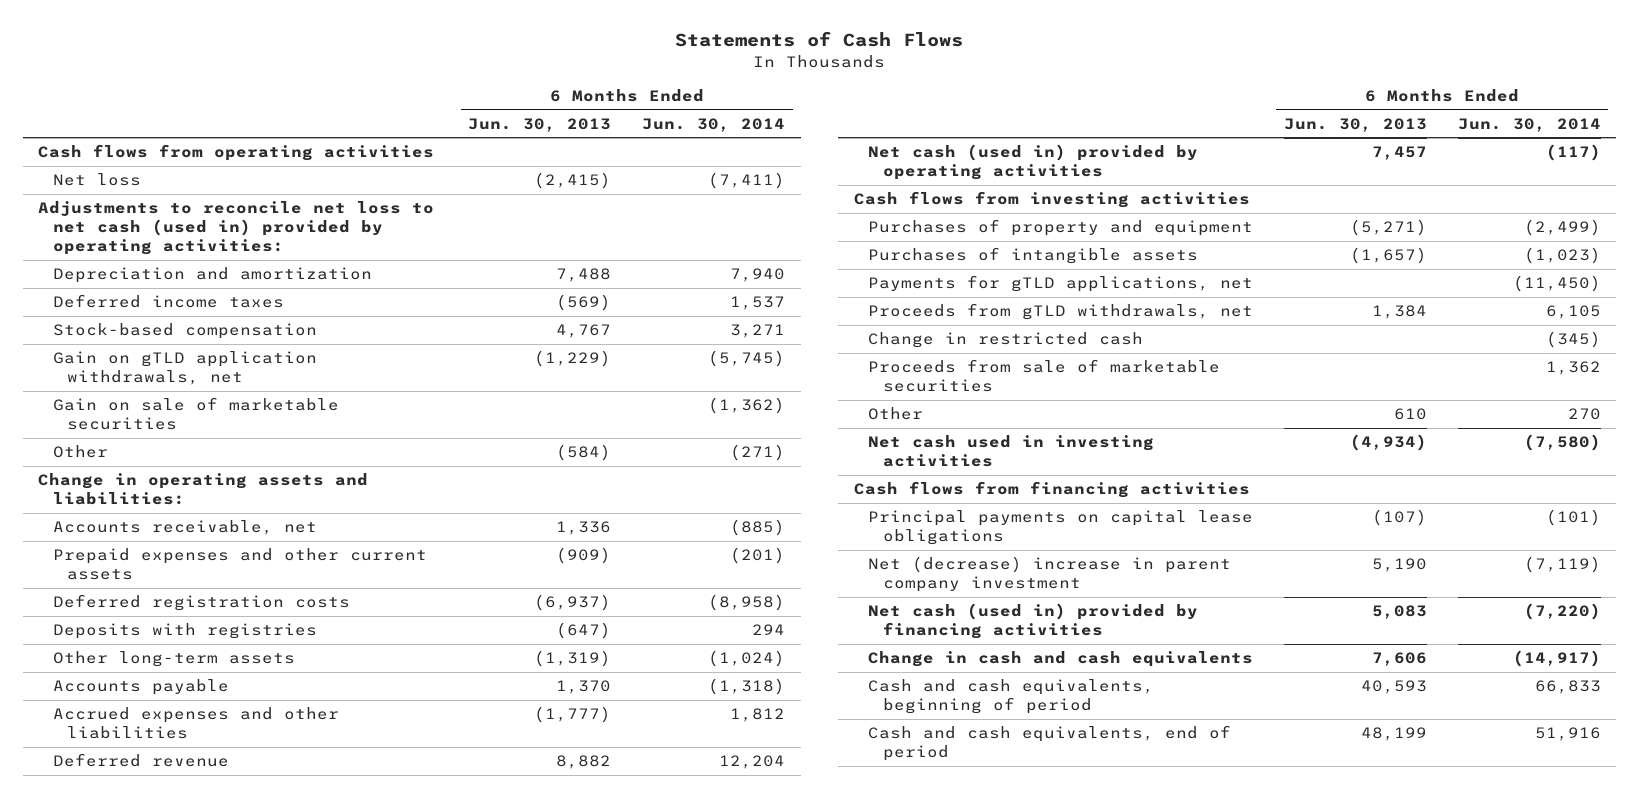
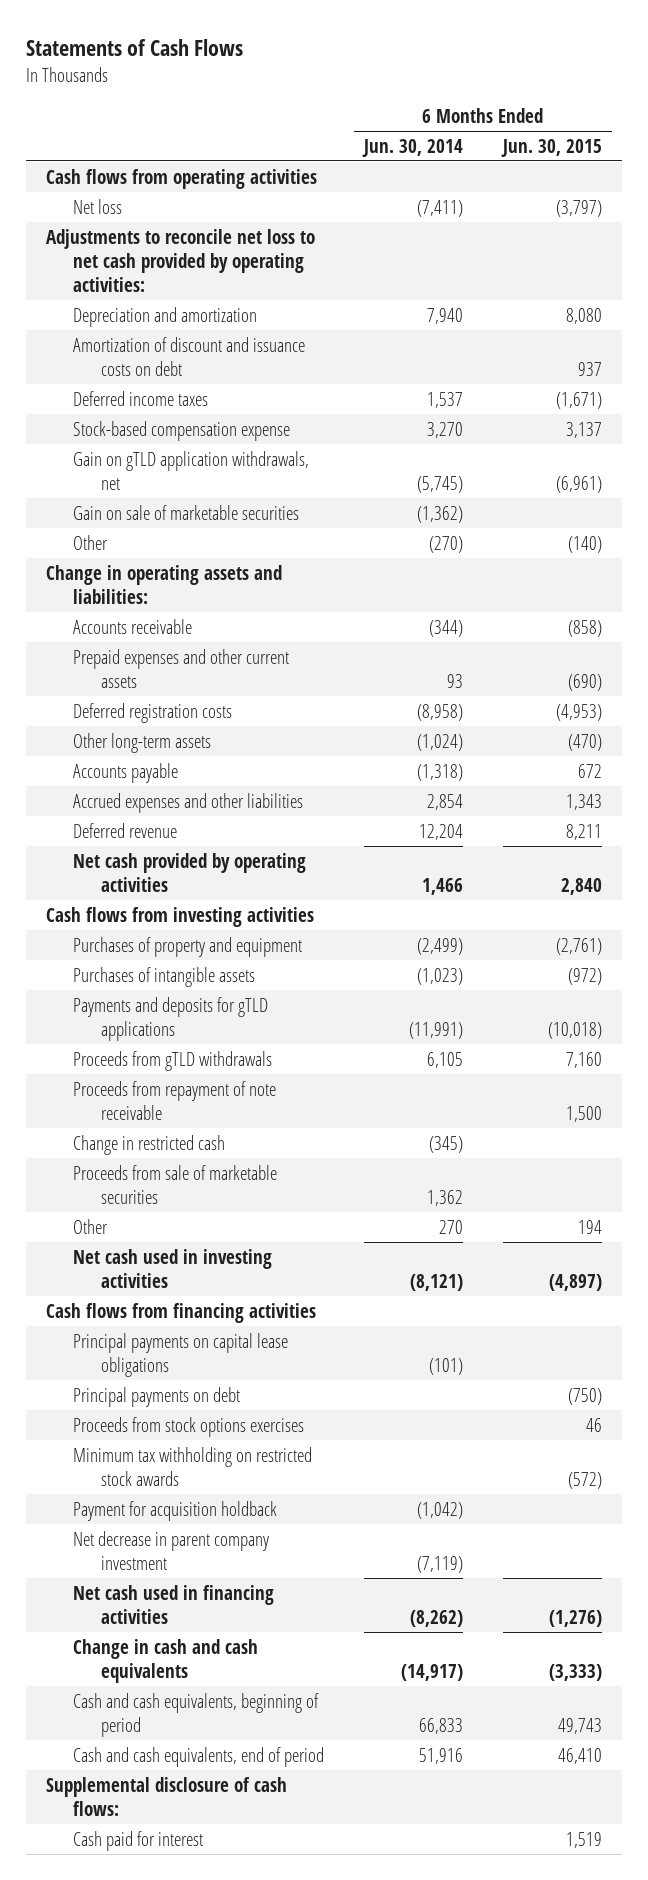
[468,117,612,132] Jun. 30, 2013 -> none
none -> [500,138,602,157] Jun. 30, 2015
[38,201,435,256] Adjustments to reconcile net loss to net cash (used in) provided by operating activities: -> [46,228,316,292] Adjustments to reconcile net loss to net cash provided by operating activities:
none -> [73,336,306,376] Amortization of discount and issuance costs on debt
[52,323,317,340] Stock-based compensation -> [73,420,291,441] Stock-based compensation expense
[730,324,786,339] 3,271 -> [427,421,464,438] 3,270
[730,444,786,462] (271) -> [429,535,464,553] (270)
[52,520,317,536] Accounts receivable, net -> [73,618,193,634] Accounts receivable
[730,519,786,537] (885) -> [429,619,464,637] (344)
[730,547,786,565] (201) -> [447,673,464,688] 93
[52,623,317,640] Deposits with registries -> none
[730,708,786,723] 1,812 -> [427,793,464,810] 2,854
[868,144,1199,181] Net cash (used in) provided by operating activities -> [73,852,307,892] Net cash provided by operating activities
[1545,144,1601,162] (117) -> [422,877,464,895] 1,466
[868,275,1254,293] Payments for gTLD applications, net -> [73,996,269,1041] Payments and deposits for gTLD applications
[1512,275,1601,293] (11,450) -> [409,1021,464,1039] (11,991)
[868,303,1254,321] Proceeds from gTLD withdrawals, net -> [73,1050,273,1071] Proceeds from gTLD withdrawals
none -> [73,1080,277,1120] Proceeds from repayment of note receivable
[1523,434,1601,452] (7,580) -> [410,1273,464,1291] (8,121)
none -> [73,1386,241,1407] Principal payments on debt
none -> [73,1416,305,1437] Proceeds from stock options exercises
none -> [73,1446,313,1486] Minimum tax withholding on restricted stock awards
none -> [73,1500,278,1521] Payment for acquisition holdback
[868,556,1232,593] Net (decrease) increase in parent company investment -> [73,1530,270,1570] Net decrease in parent company investment
[868,603,1199,640] Net cash (used in) provided by financing activities -> [73,1584,275,1624] Net cash used in financing activities
[1523,603,1601,621] (7,220) -> [410,1609,464,1627] (8,262)
none -> [46,1776,288,1816] Supplemental disclosure of cash flows:
none -> [73,1830,204,1851] Cash paid for interest

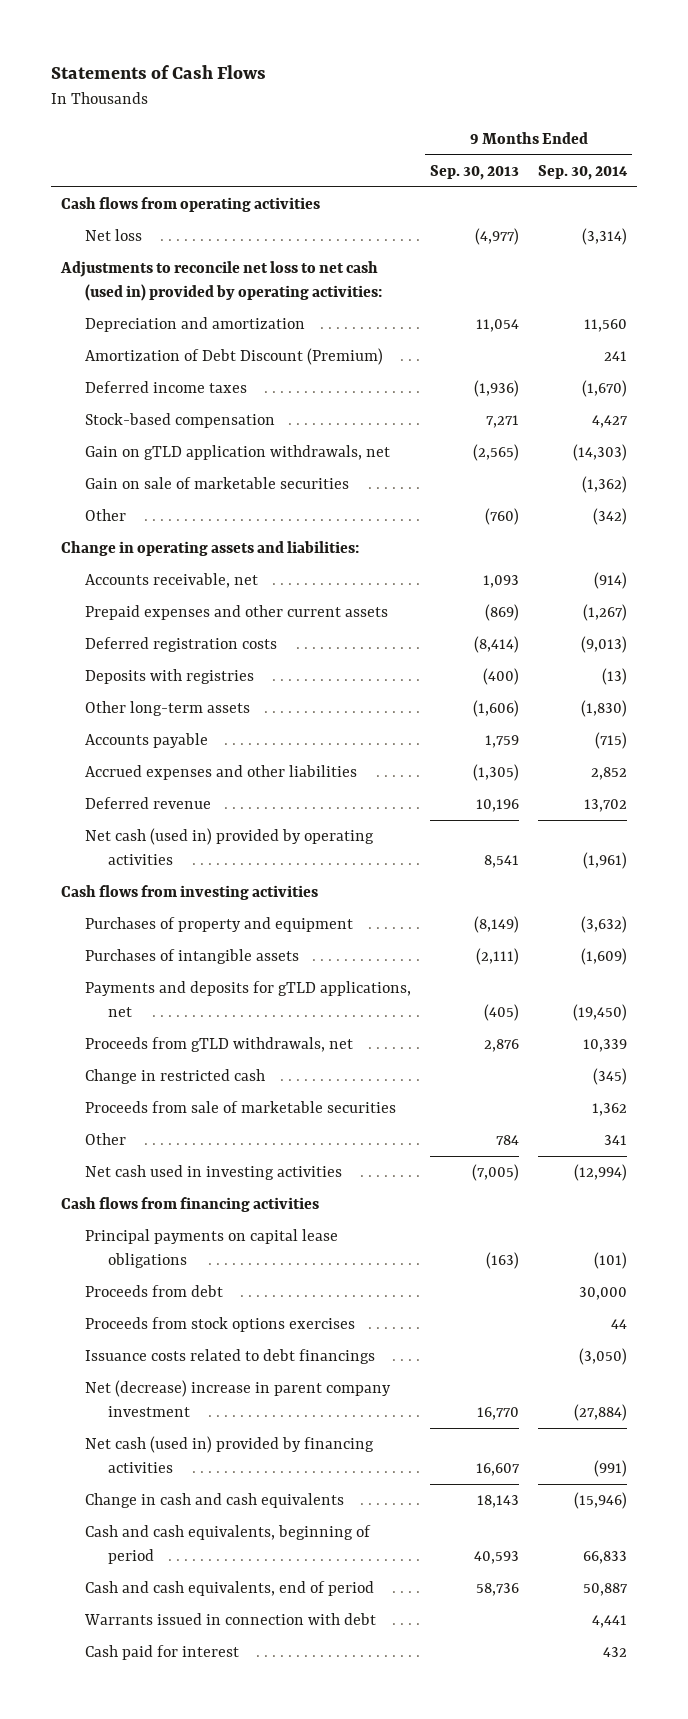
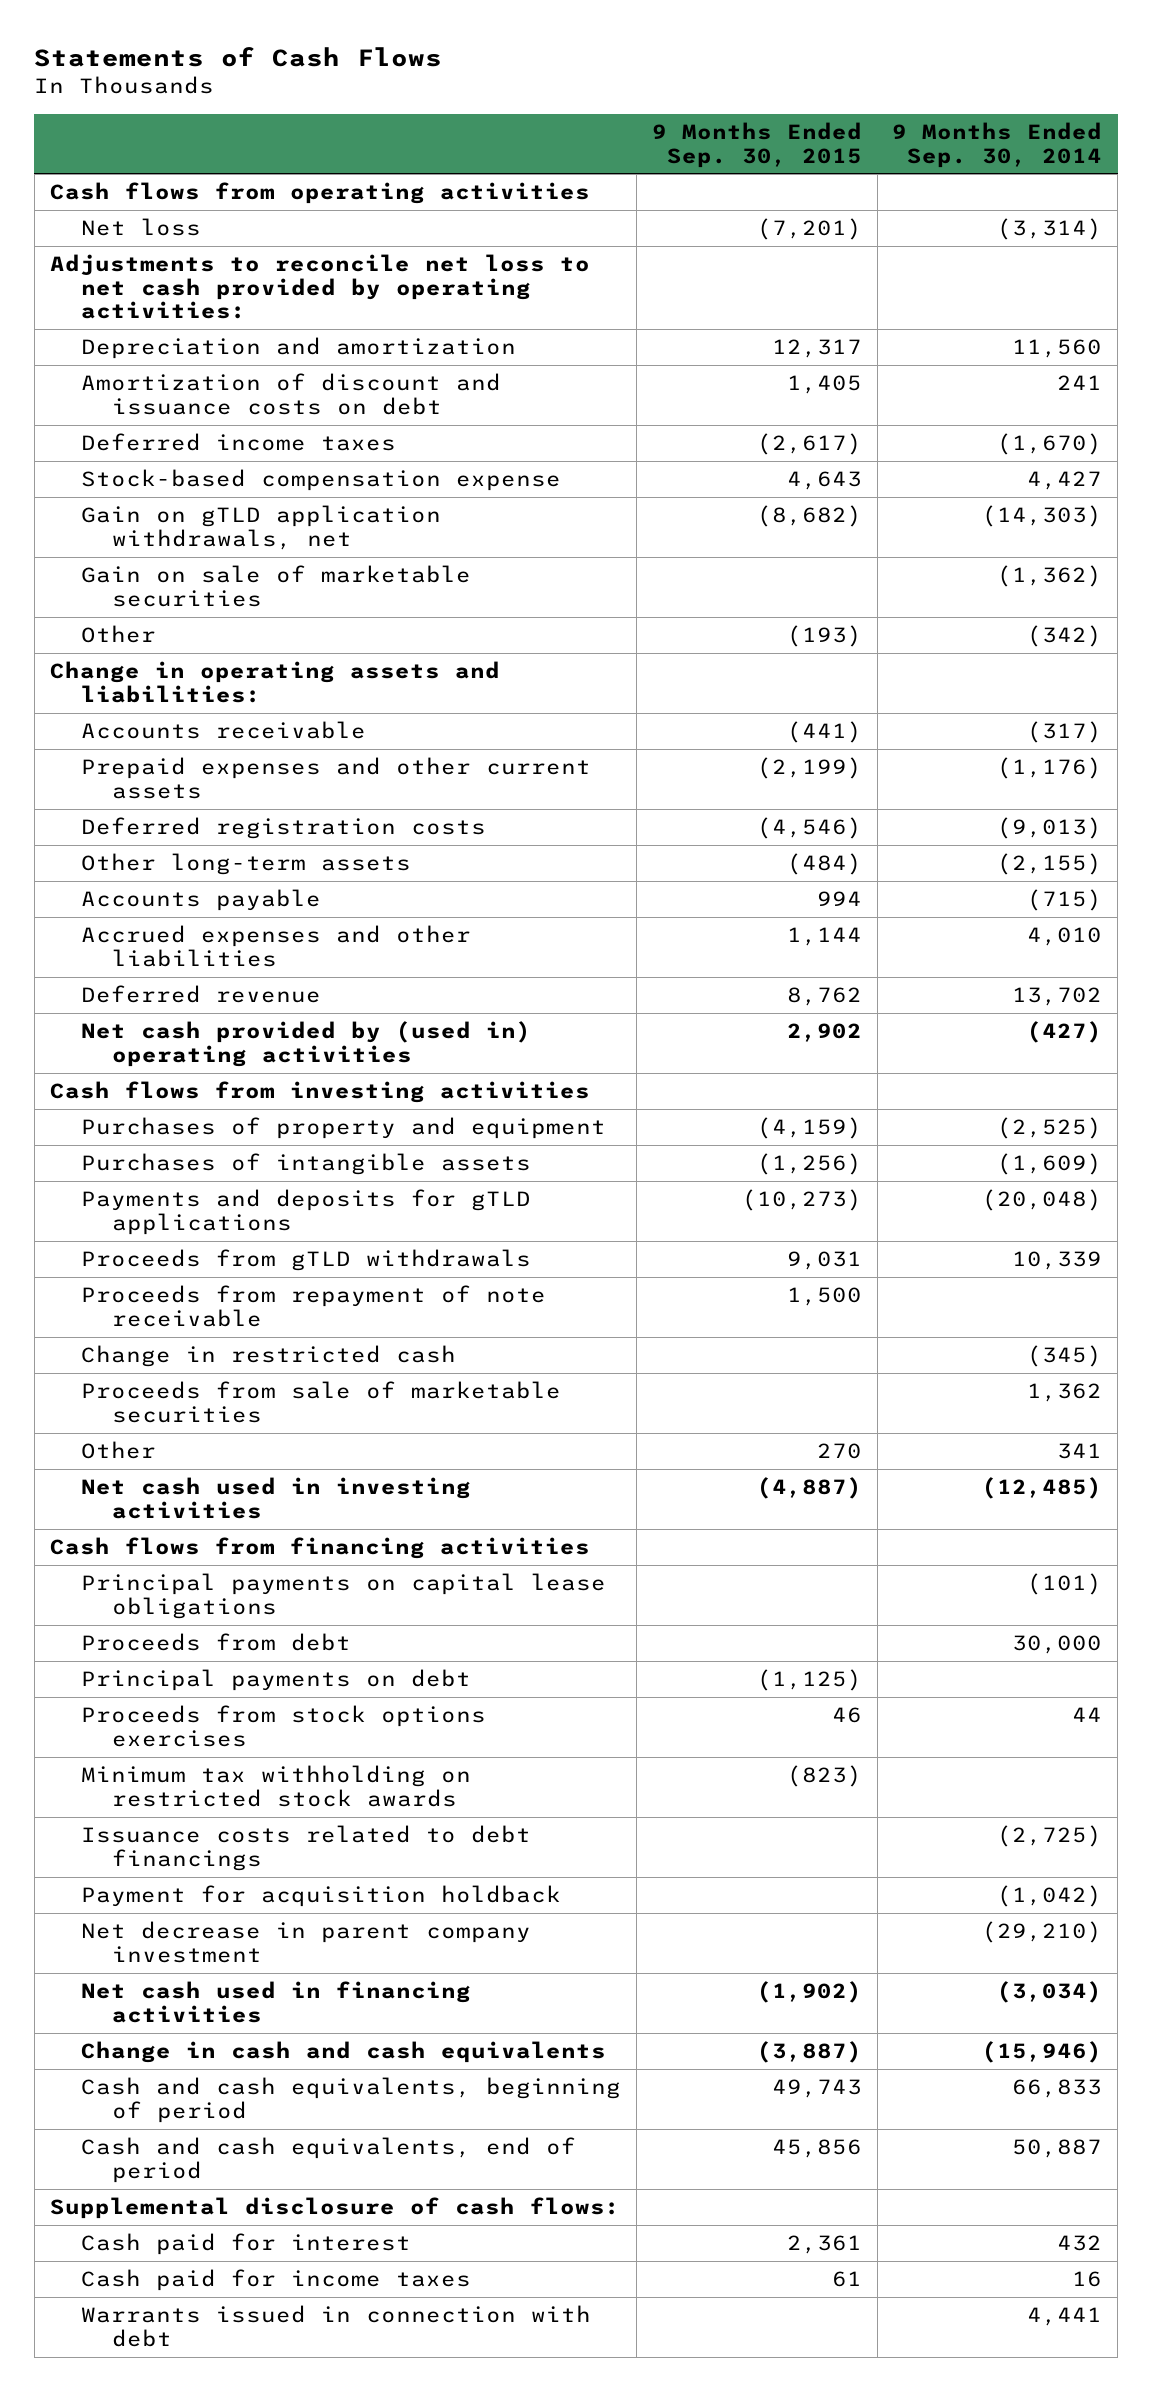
[429,164,519,180] Sep. 30, 2013 -> none
none -> [651,122,862,168] 9 Months Ended Sep. 30, 2015
[59,261,382,301] Adjustments to reconcile net loss to net cash (used in) provided by operating activities: -> [49,254,590,320] Adjustments to reconcile net loss to net cash provided by operating activities:
[84,348,383,366] Amortization of Debt Discount (Premium) -> [81,373,502,415] Amortization of discount and issuance costs on debt
[84,413,275,429] Stock-based compensation -> [81,469,562,492] Stock-based compensation expense
[84,573,258,589] Accounts receivable, net -> [81,721,367,740] Accounts receivable
[594,572,628,590] (914) -> [1027,721,1103,744] (317)
[583,604,628,622] (1,267) -> [997,757,1103,780] (1,176)
[84,669,254,685] Deposits with registries -> none
[581,700,628,718] (1,830) -> [997,853,1103,876] (2,155)
[591,767,628,781] 2,852 -> [1027,927,1103,947] 4,010
[84,828,374,865] Net cash (used in) provided by operating activities -> [81,1021,532,1067] Net cash provided by (used in) operating activities
[583,851,628,869] (1,961) -> [1027,1021,1103,1044] (427)
[581,916,628,934] (3,632) -> [997,1117,1103,1140] (2,525)
[84,981,411,1017] Payments and deposits for gTLD applications, net -> [81,1189,532,1235] Payments and deposits for gTLD applications
[573,1003,628,1021] (19,450) -> [982,1189,1103,1212] (20,048)
[84,1037,353,1053] Proceeds from gTLD withdrawals, net -> [81,1249,532,1272] Proceeds from gTLD withdrawals
none -> [81,1285,547,1327] Proceeds from repayment of note receivable
[574,1164,628,1182] (12,994) -> [982,1477,1103,1500] (12,485)
none -> [81,1669,472,1692] Principal payments on debt
none -> [81,1765,472,1807] Minimum tax withholding on restricted stock awards
[579,1348,628,1366] (3,050) -> [997,1825,1103,1848] (2,725)
none -> [81,1885,562,1908] Payment for acquisition holdback
[84,1380,391,1417] Net (decrease) increase in parent company investment -> [81,1921,532,1963] Net decrease in parent company investment
[574,1403,628,1421] (27,884) -> [982,1921,1103,1944] (29,210)
[84,1436,374,1473] Net cash (used in) provided by financing activities -> [81,1981,472,2023] Net cash used in financing activities
[594,1459,628,1477] (991) -> [997,1981,1103,2004] (3,034)
none -> [49,2197,620,2220] Supplemental disclosure of cash flows:
none -> [81,2269,472,2292] Cash paid for income taxes
[83,1613,376,1626] Warrants issued in connection with debt -> [81,2305,592,2347] Warrants issued in connection with debt

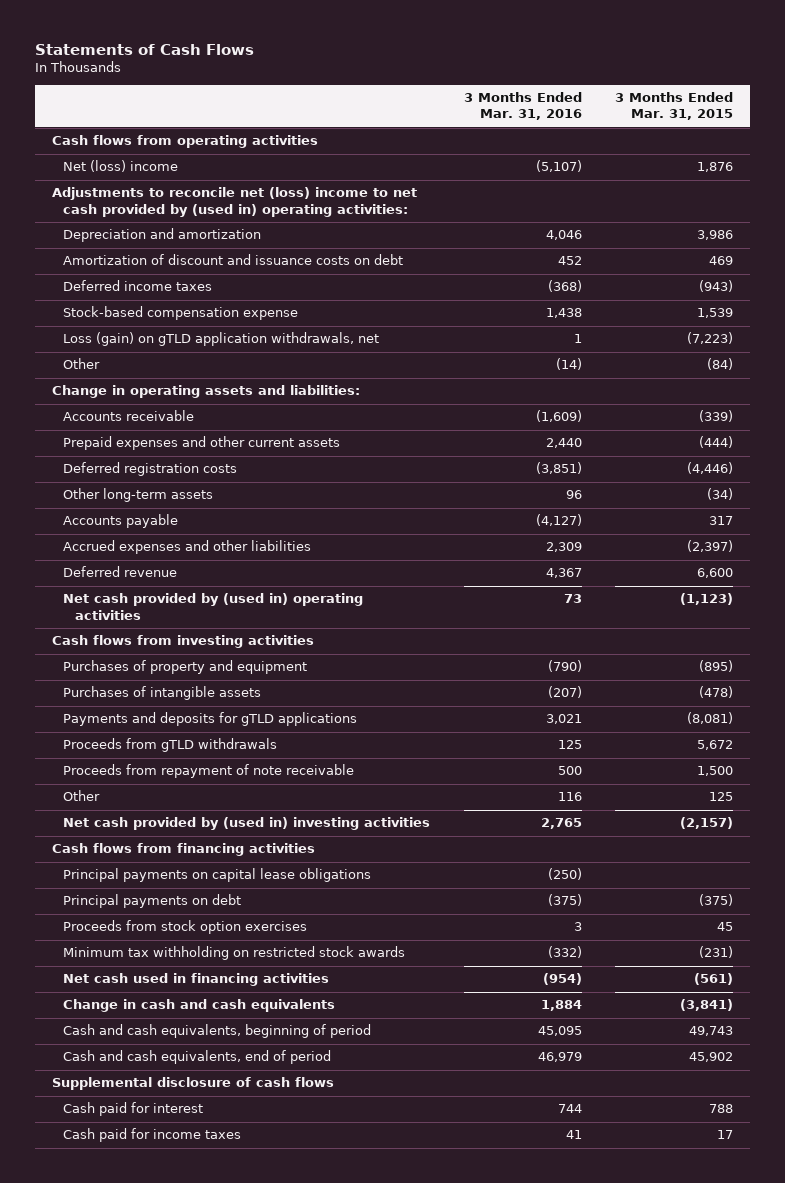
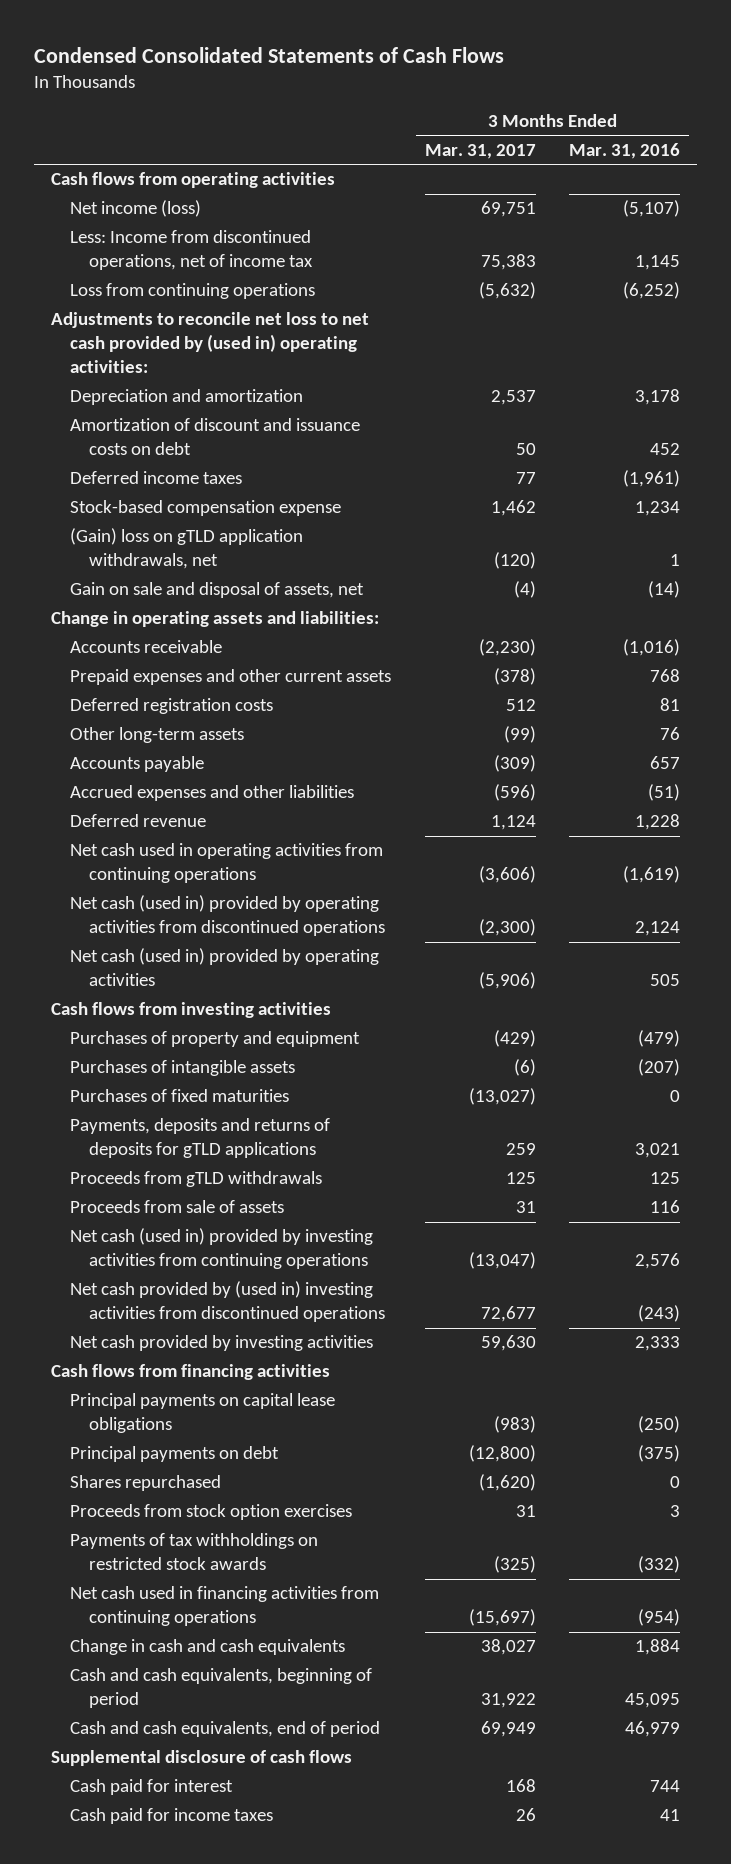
[34,43,254,55] Statements of Cash Flows -> [34,46,505,63] Condensed Consolidated Statements of Cash Flows
[615,92,734,121] 3 Months Ended Mar. 31, 2015 -> none
none -> [424,144,536,160] Mar. 31, 2017
[63,160,179,173] Net (loss) income -> [70,200,202,218] Net income (loss)
none -> [70,230,314,271] Less: Income from discontinued operations, net of income tax
none -> [70,283,316,300] Loss from continuing operations
[51,187,417,217] Adjustments to reconcile net (loss) income to net cash provided by (used in) operating activities: -> [50,312,369,374] Adjustments to reconcile net loss to net cash provided by (used in) operating activities:
[545,230,582,241] 4,046 -> [635,389,681,406] 3,178
[63,358,101,370] Other -> none
[547,280,582,293] (368) -> [623,470,681,488] (1,961)
[545,308,582,319] 1,438 -> [635,501,681,517] 1,234
[63,332,380,347] Loss (gain) on gTLD application withdrawals, net -> [70,528,304,570] (Gain) loss on gTLD application withdrawals, net
none -> [70,582,365,599] Gain on sale and disposal of assets, net
[535,410,582,423] (1,609) -> [623,639,681,657] (1,016)
[545,438,582,449] 2,440 -> [650,669,681,683] 768
[535,462,582,475] (3,851) -> [660,698,681,712] 81
[565,490,582,500] 96 -> [660,727,681,741] 76
[535,514,582,527] (4,127) -> [650,756,681,770] 657
[545,542,582,553] 2,309 -> [648,784,681,802] (51)
[545,568,582,579] 4,367 -> [635,814,681,831] 1,228
[63,593,364,620] Net cash provided by (used in) operating activities -> [70,843,384,884] Net cash used in operating activities from continuing operations
[563,594,582,604] 73 -> [623,866,681,884] (1,619)
none -> [70,895,386,937] Net cash (used in) provided by operating activities from discontinued operations
none -> [70,948,380,987] Net cash (used in) provided by operating activities
[547,660,582,673] (790) -> [638,1030,681,1048] (479)
none -> [70,1089,290,1103] Purchases of fixed maturities
[63,712,358,727] Payments and deposits for gTLD applications -> [70,1118,331,1159] Payments, deposits and returns of deposits for gTLD applications
[63,764,355,779] Proceeds from repayment of note receivable -> none
[63,790,101,802] Other -> [70,1200,285,1214] Proceeds from sale of assets
[63,817,431,831] Net cash provided by (used in) investing activities -> [70,1228,374,1270] Net cash (used in) provided by investing activities from continuing operations
[540,818,582,830] 2,765 -> [635,1253,681,1270] 2,576
none -> [70,1281,386,1323] Net cash provided by (used in) investing activities from discontinued operations
none -> [70,1335,374,1352] Net cash provided by investing activities
none -> [70,1475,222,1492] Shares repurchased
[63,946,406,961] Minimum tax withholding on restricted stock awards -> [70,1533,319,1571] Payments of tax withholdings on restricted stock awards
[63,973,330,987] Net cash used in financing activities -> [70,1586,380,1627] Net cash used in financing activities from continuing operations

